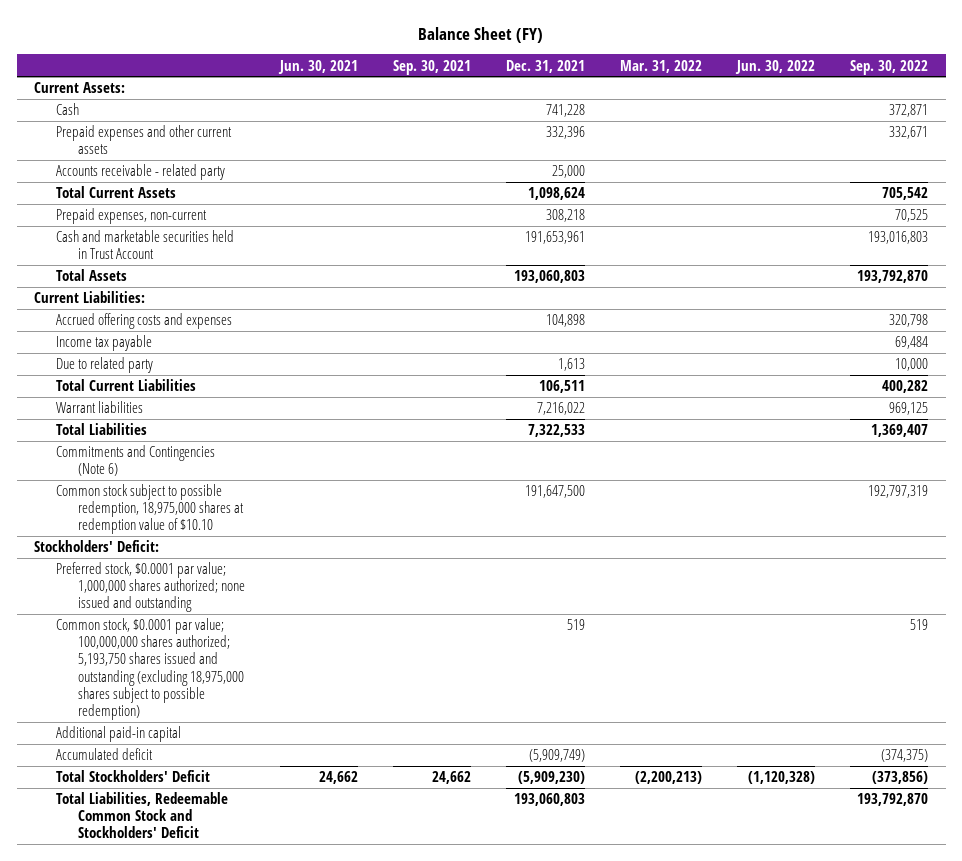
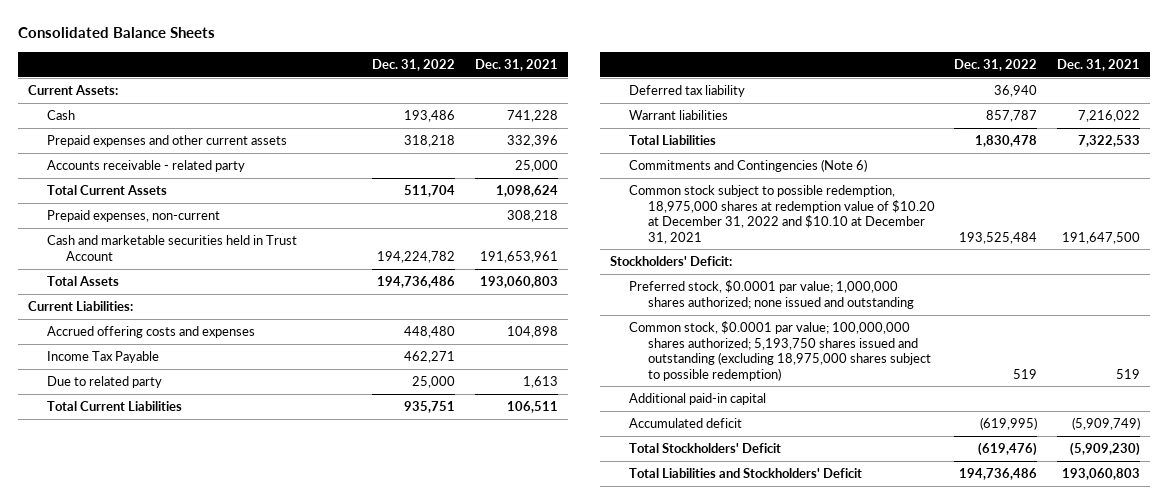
[418,26,544,43] Balance Sheet (FY) -> [18,27,216,39] Consolidated Balance Sheets
[278,59,359,74] Jun. 30, 2021 -> none
[393,59,472,75] Sep. 30, 2021 -> none
[620,59,703,73] Mar. 31, 2022 -> none
[735,59,816,74] Jun. 30, 2022 -> none
[850,59,929,75] Sep. 30, 2022 -> none
none -> [372,58,456,71] Dec. 31, 2022
[56,335,153,352] Income tax payable -> [46,351,159,364] Income Tax Payable
none -> [628,85,745,98] Deferred tax liability
[56,484,245,535] Common stock subject to possible redemption, 18,975,000 shares at redemption value of $10.10 -> [628,185,935,244] Common stock subject to possible redemption, 18,975,000 shares at redemption value of $10.20 at December 31, 2022 and $10.10 at December 31, 2021
[56,792,229,839] Total Liabilities, Redeemable Common Stock and Stockholders' Deficit -> [628,468,862,479] Total Liabilities and Stockholders' Deficit

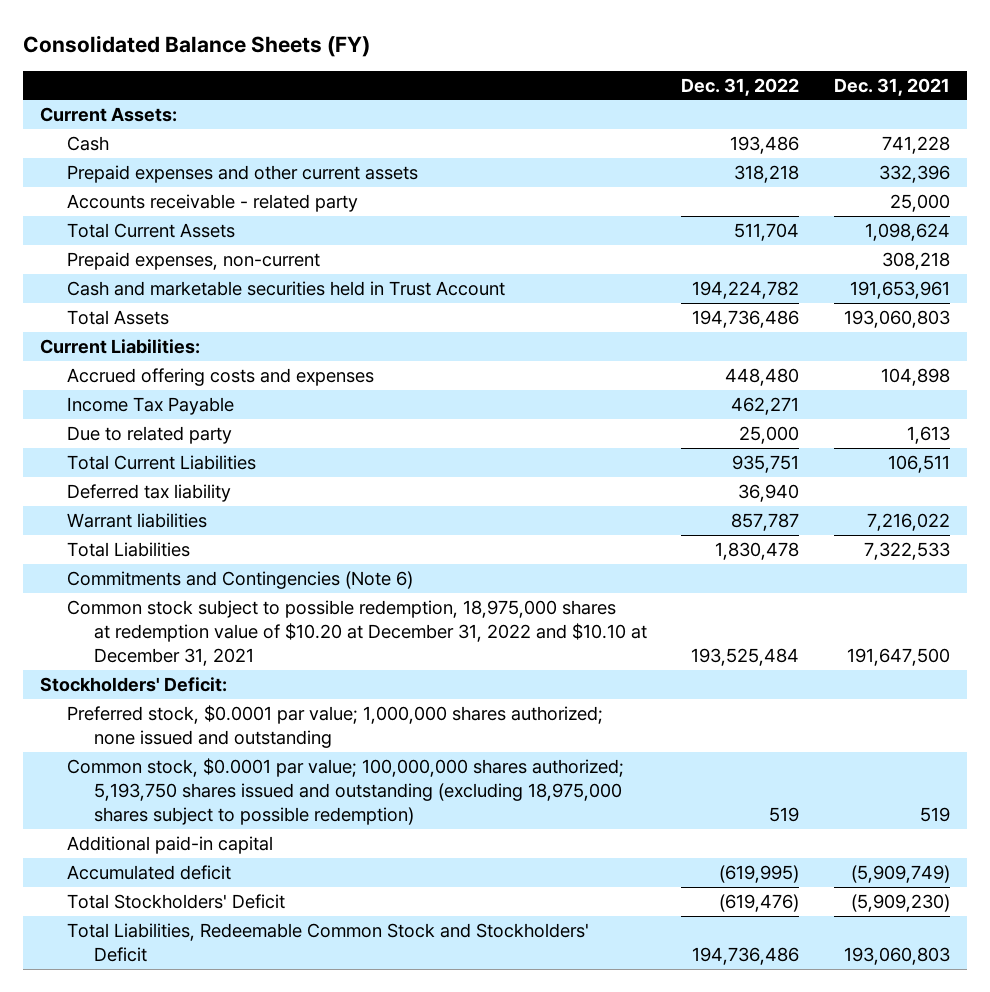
[18,27,216,39] Consolidated Balance Sheets -> [23,35,371,58] Consolidated Balance Sheets (FY)
[628,468,862,479] Total Liabilities and Stockholders' Deficit -> [67,922,590,962] Total Liabilities, Redeemable Common Stock and Stockholders' Deficit

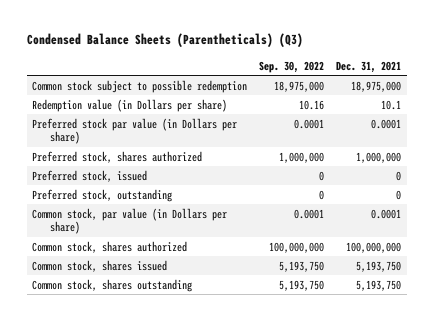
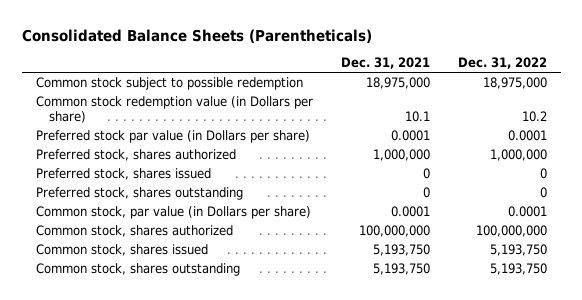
[26,33,303,48] Condensed Balance Sheets (Parentheticals) (Q3) -> [21,29,372,44] Consolidated Balance Sheets (Parentheticals)
[259,60,325,73] Sep. 30, 2022 -> none
none -> [457,57,547,70] Dec. 31, 2022
[32,98,228,112] Redemption value (in Dollars per share) -> [35,95,313,124] Common stock redemption value (in Dollars per share)
[32,169,148,182] Preferred stock, issued -> [35,167,211,180] Preferred stock, shares issued
[32,188,173,202] Preferred stock, outstanding -> [35,186,243,200] Preferred stock, shares outstanding

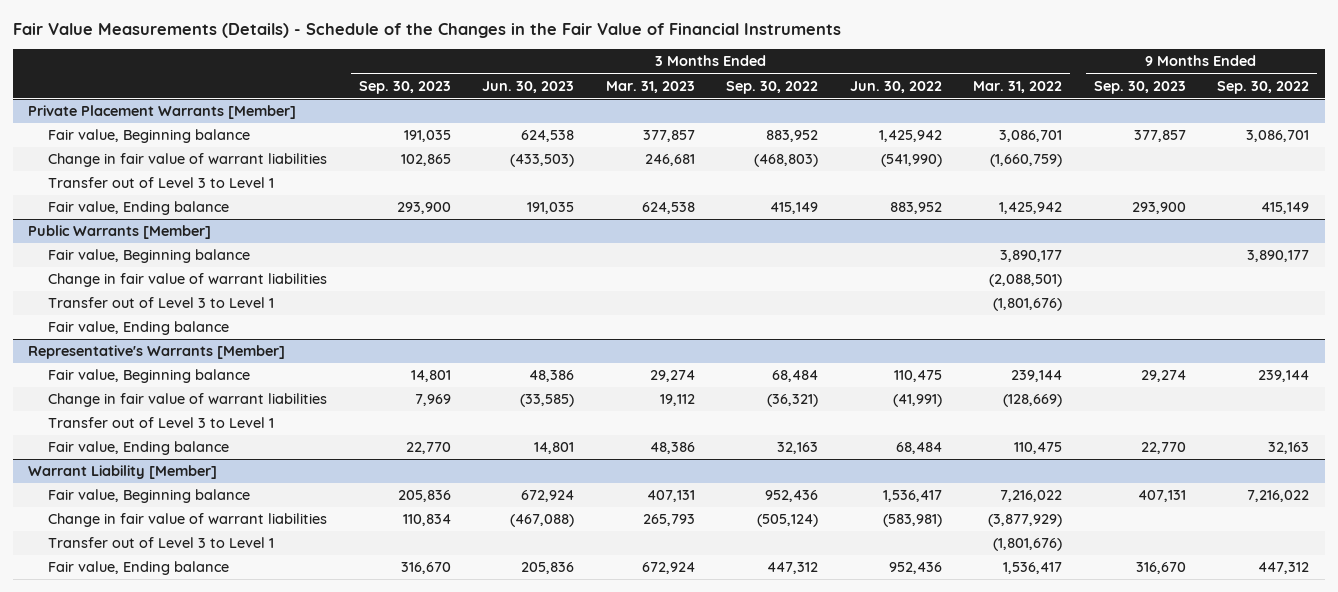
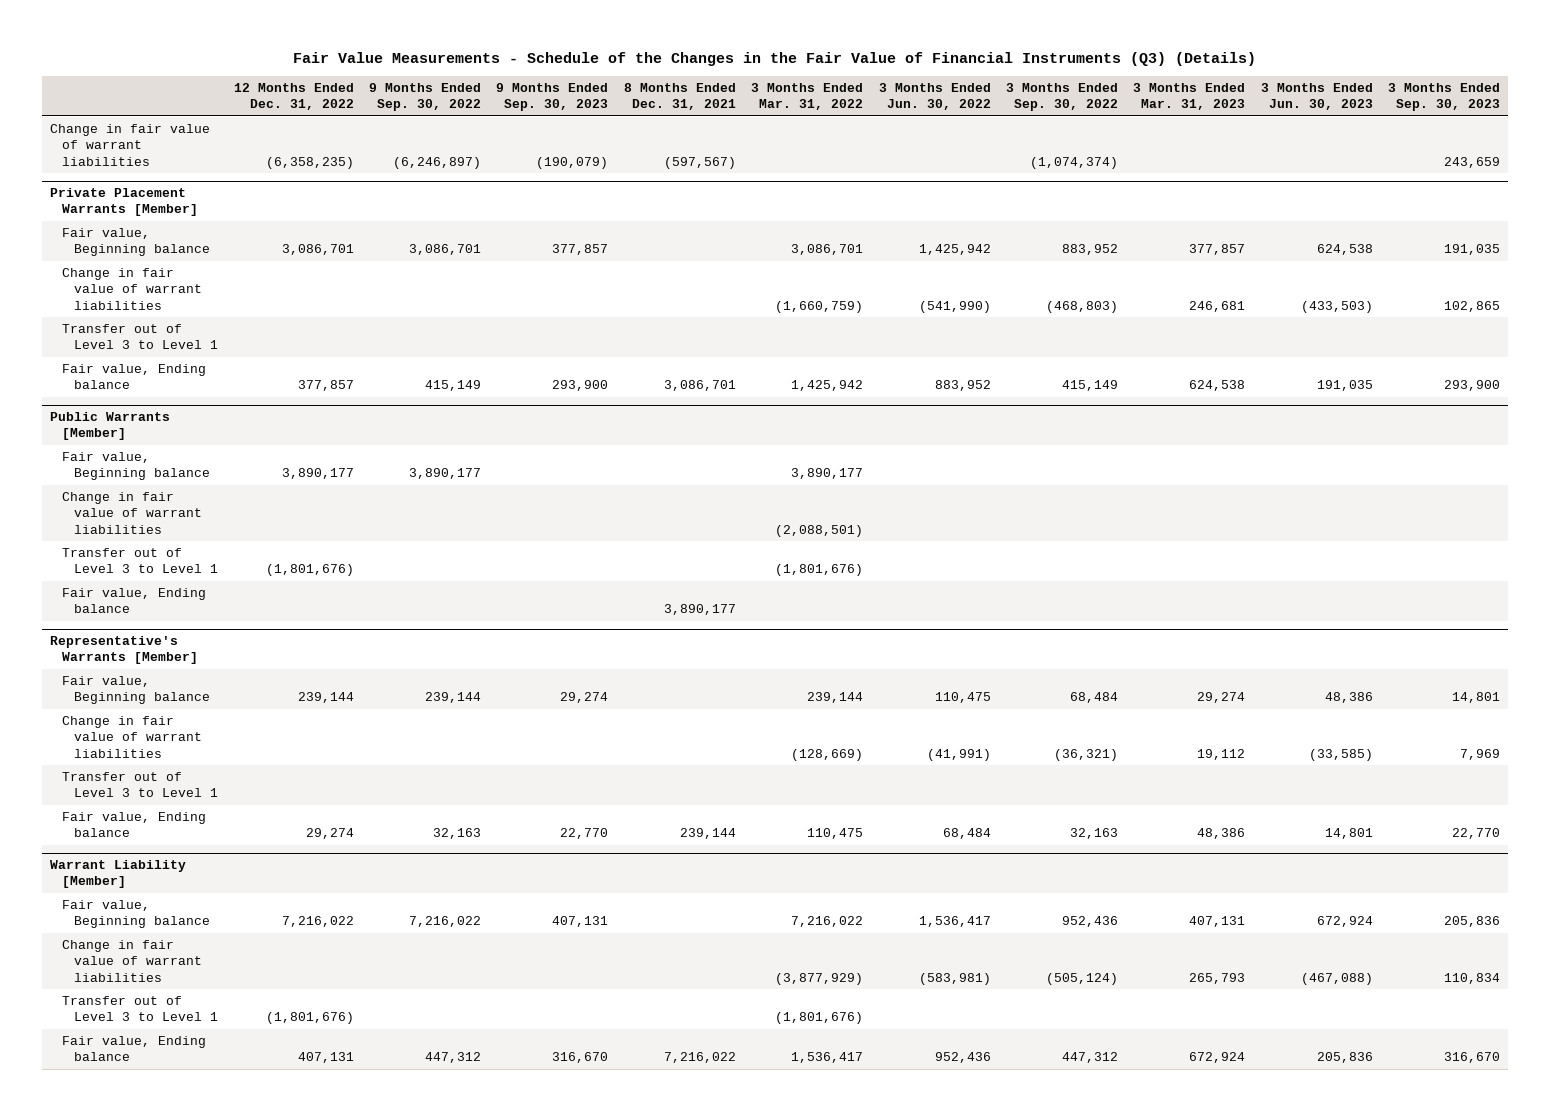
[12,22,841,38] Fair Value Measurements (Details) - Schedule of the Changes in the Fair Value of Financial Instruments -> [292,51,1256,66] Fair Value Measurements - Schedule of the Changes in the Fair Value of Financial Instruments (Q3) (Details)
none -> [233,83,354,111] 12 Months Ended Dec. 31, 2022
none -> [623,83,736,111] 8 Months Ended Dec. 31, 2021
none -> [49,124,210,166] Change in fair value of warrant liabilities

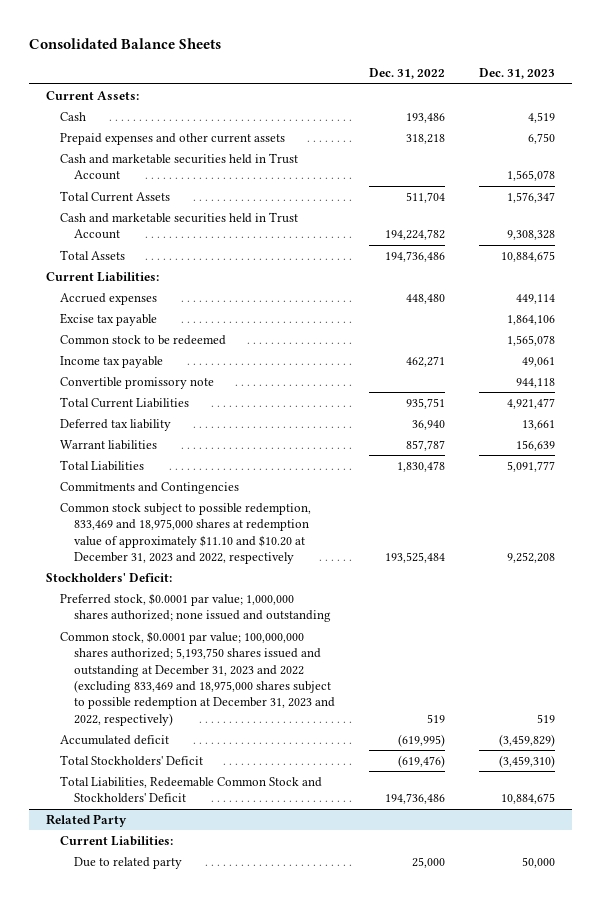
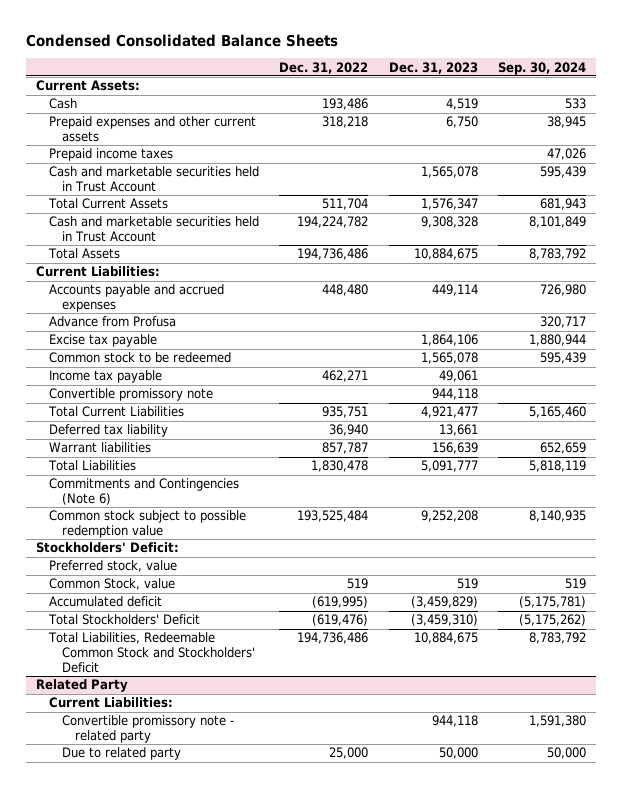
[28,38,221,50] Consolidated Balance Sheets -> [26,33,339,47] Condensed Consolidated Balance Sheets
none -> [497,61,586,75] Sep. 30, 2024
none -> [49,148,174,162] Prepaid income taxes
[60,292,158,305] Accrued expenses -> [49,284,225,313] Accounts payable and accrued expenses
none -> [49,316,177,328] Advance from Profusa
[60,481,240,494] Commitments and Contingencies -> [49,478,240,506] Commitments and Contingencies (Note 6)
[60,502,312,565] Common stock subject to possible redemption, 833,469 and 18,975,000 shares at redemption value of approximately $11.10 and $10.20 at December 31, 2023 and 2022, respectively -> [49,510,247,539] Common stock subject to possible redemption value
[60,592,332,623] Preferred stock, $0.0001 par value; 1,000,000 shares authorized; none issued and outstanding -> [49,560,178,573] Preferred stock, value
[60,630,336,726] Common stock, $0.0001 par value; 100,000,000 shares authorized; 5,193,750 shares issued and outstanding at December 31, 2023 and 2022 (excluding 833,469 and 18,975,000 shares subject to possible redemption at December 31, 2023 and 2022, respectively) -> [49,578,176,591] Common Stock, value
none -> [62,715,235,744] Convertible promissory note - related party

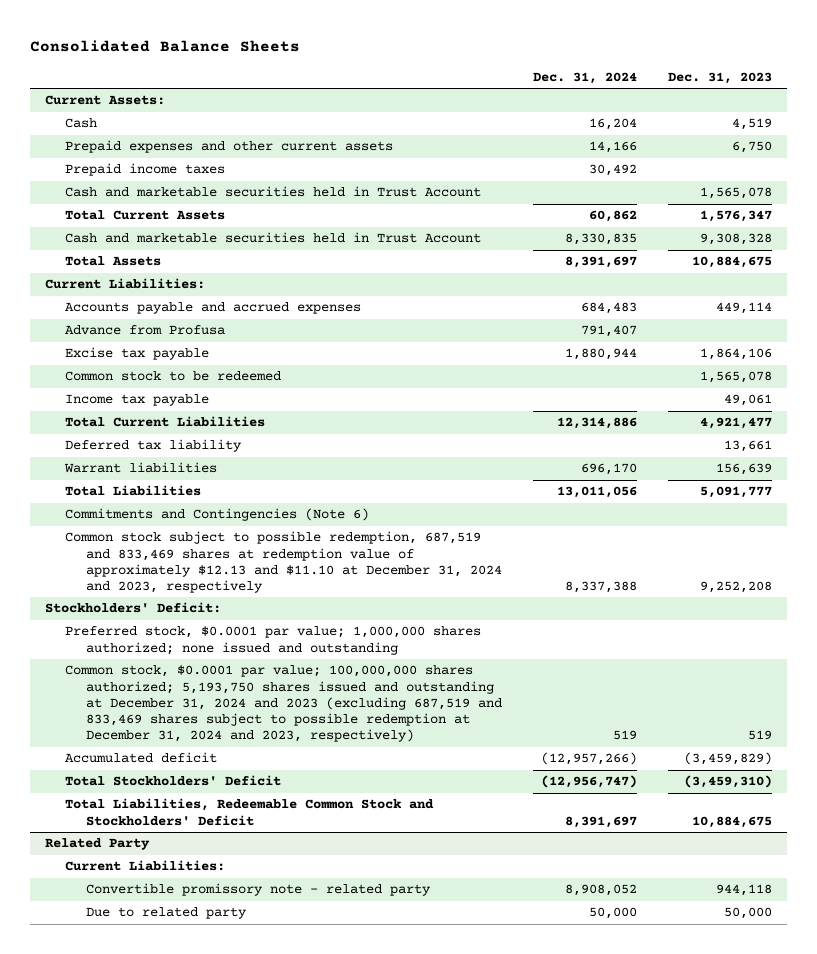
[26,33,339,47] Condensed Consolidated Balance Sheets -> [29,40,300,53] Consolidated Balance Sheets
[279,61,369,74] Dec. 31, 2022 -> none
[497,61,586,75] Sep. 30, 2024 -> none
none -> [532,71,637,84] Dec. 31, 2024
[49,388,214,402] Convertible promissory note -> none
[49,510,247,539] Common stock subject to possible redemption value -> [65,531,502,594] Common stock subject to possible redemption, 687,519 and 833,469 shares at redemption value of approximately $12.13 and $11.10 at December 31, 2024 and 2023, respectively
[49,560,178,573] Preferred stock, value -> [65,626,482,655] Preferred stock, $0.0001 par value; 1,000,000 shares authorized; none issued and outstanding
[49,578,176,591] Common Stock, value -> [65,665,502,743] Common stock, $0.0001 par value; 100,000,000 shares authorized; 5,193,750 shares issued and outstanding at December 31, 2024 and 2023 (excluding 687,519 and 833,469 shares subject to possible redemption at December 31, 2024 and 2023, respectively)

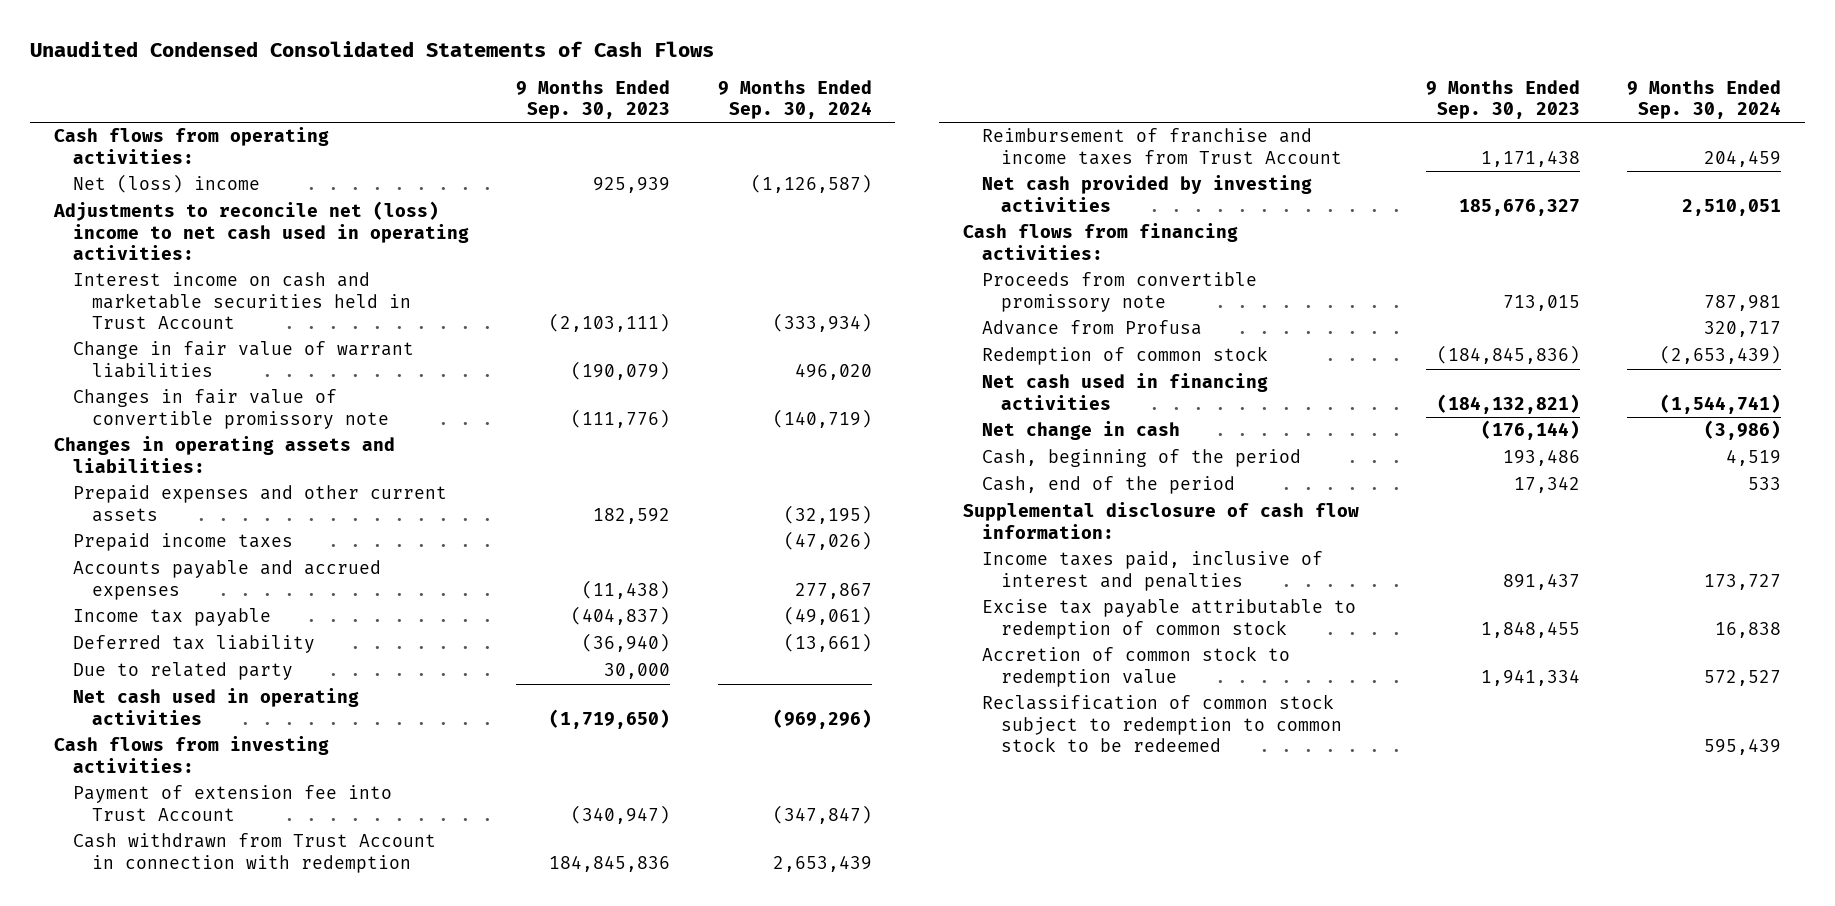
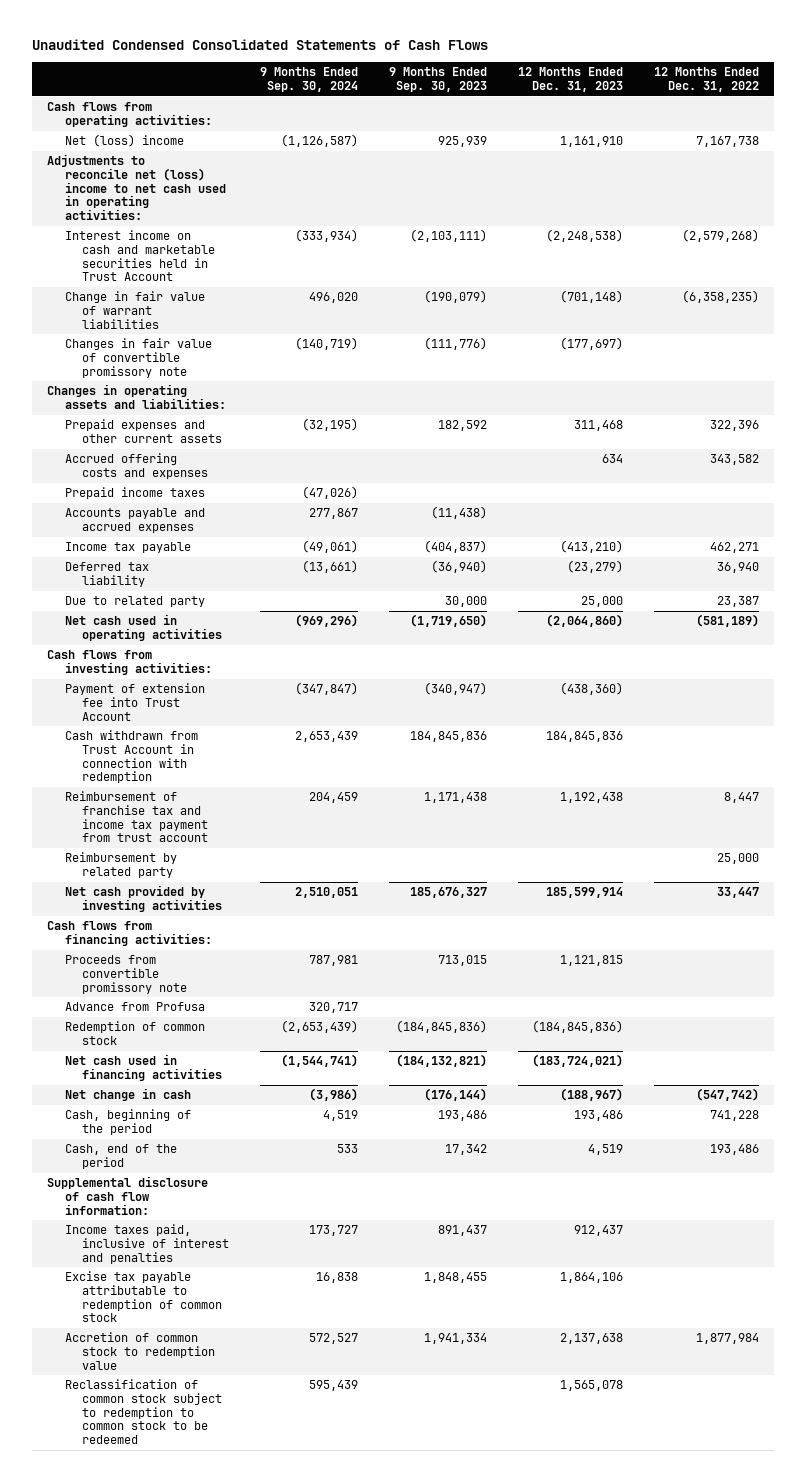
none -> [517,67,623,92] 12 Months Ended Dec. 31, 2023
none -> [653,67,759,92] 12 Months Ended Dec. 31, 2022
none -> [64,453,208,479] Accrued offering costs and expenses
[982,128,1343,165] Reimbursement of franchise and income taxes from Trust Account -> [64,791,208,843] Reimbursement of franchise tax and income tax payment from trust account
none -> [64,852,177,878] Reimbursement by related party

